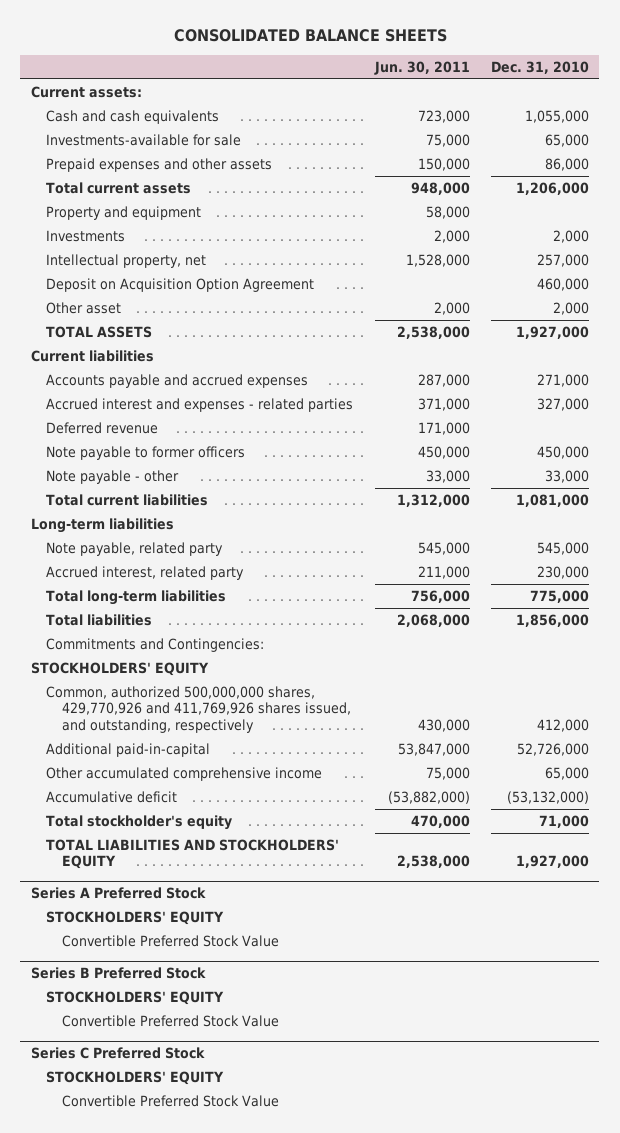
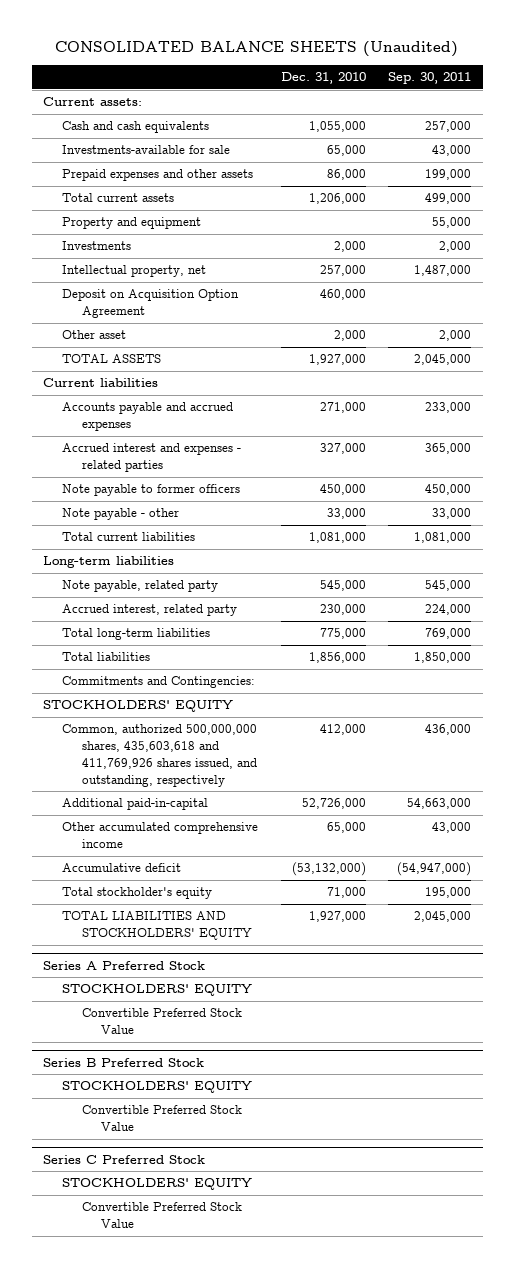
[173,29,447,43] CONSOLIDATED BALANCE SHEETS -> [55,40,459,57] CONSOLIDATED BALANCE SHEETS (Unaudited)
[373,60,470,75] Jun. 30, 2011 -> none
none -> [388,72,472,85] Sep. 30, 2011
[46,421,159,434] Deferred revenue -> none
[46,685,351,733] Common, authorized 500,000,000 shares, 429,770,926 and 411,769,926 shares issued, and outstanding, respectively -> [62,724,258,787] Common, authorized 500,000,000 shares, 435,603,618 and 411,769,926 shares issued, and outstanding, respectively

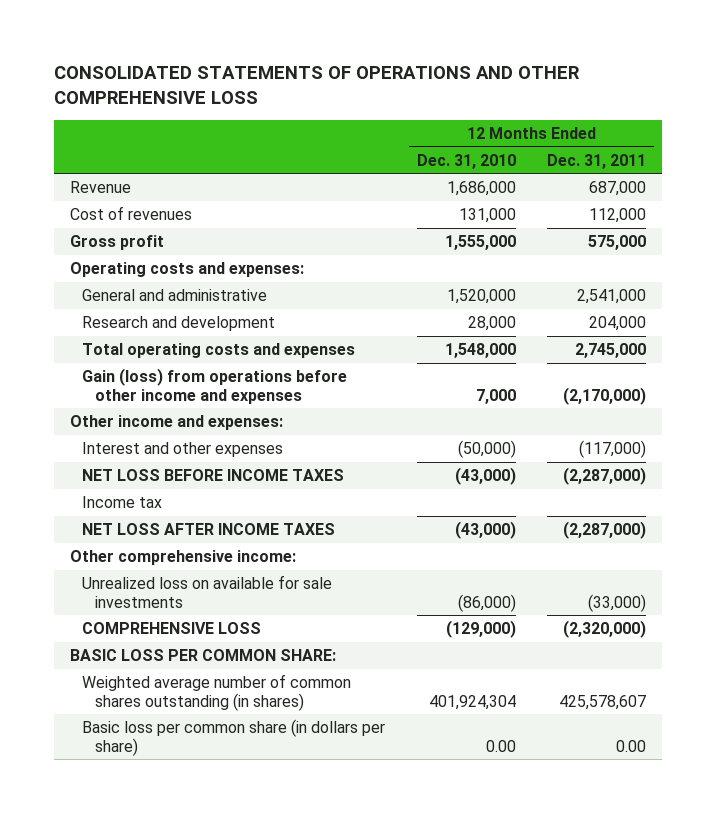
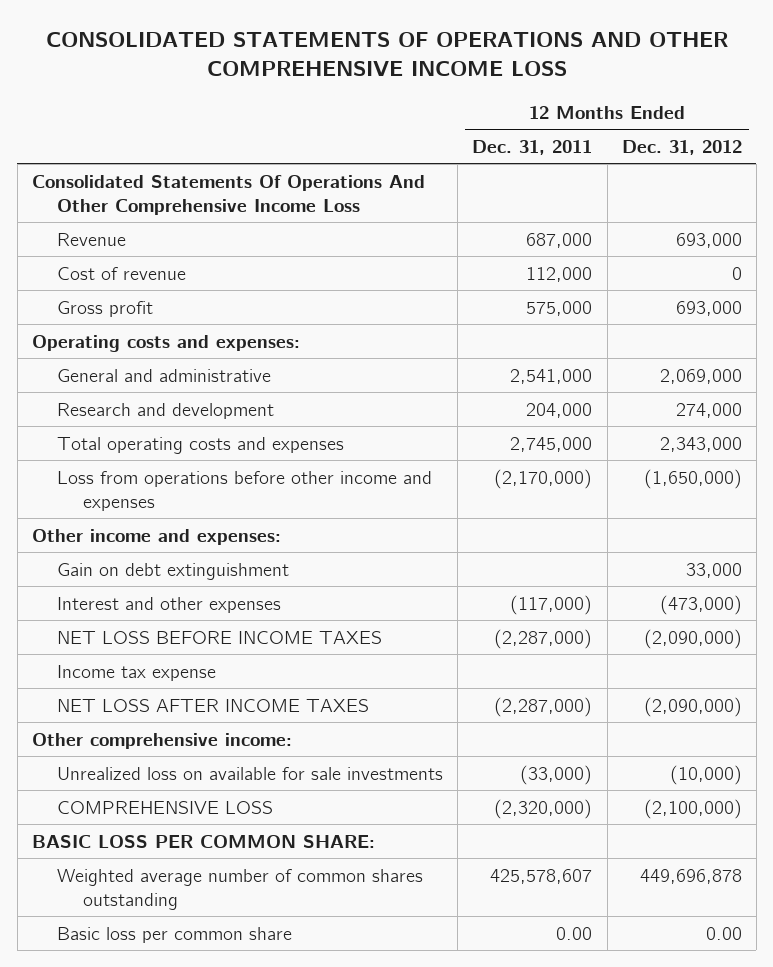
[53,65,580,104] CONSOLIDATED STATEMENTS OF OPERATIONS AND OTHER COMPREHENSIVE LOSS -> [45,31,728,76] CONSOLIDATED STATEMENTS OF OPERATIONS AND OTHER COMPREHENSIVE INCOME LOSS
[416,153,516,169] Dec. 31, 2010 -> none
none -> [621,139,742,155] Dec. 31, 2012
none -> [31,174,425,215] Consolidated Statements Of Operations And Other Comprehensive Income Loss
[69,206,192,221] Cost of revenues -> [57,266,187,280] Cost of revenue
[82,368,348,404] Gain (loss) from operations before other income and expenses -> [57,470,433,511] Loss from operations before other income and expenses
none -> [57,562,290,580] Gain on debt extinguishment
[82,496,163,509] Income tax -> [57,664,217,681] Income tax expense
[82,674,352,711] Weighted average number of common shares outstanding (in shares) -> [57,868,424,910] Weighted average number of common shares outstanding
[82,719,386,756] Basic loss per common share (in dollars per share) -> [57,926,293,943] Basic loss per common share

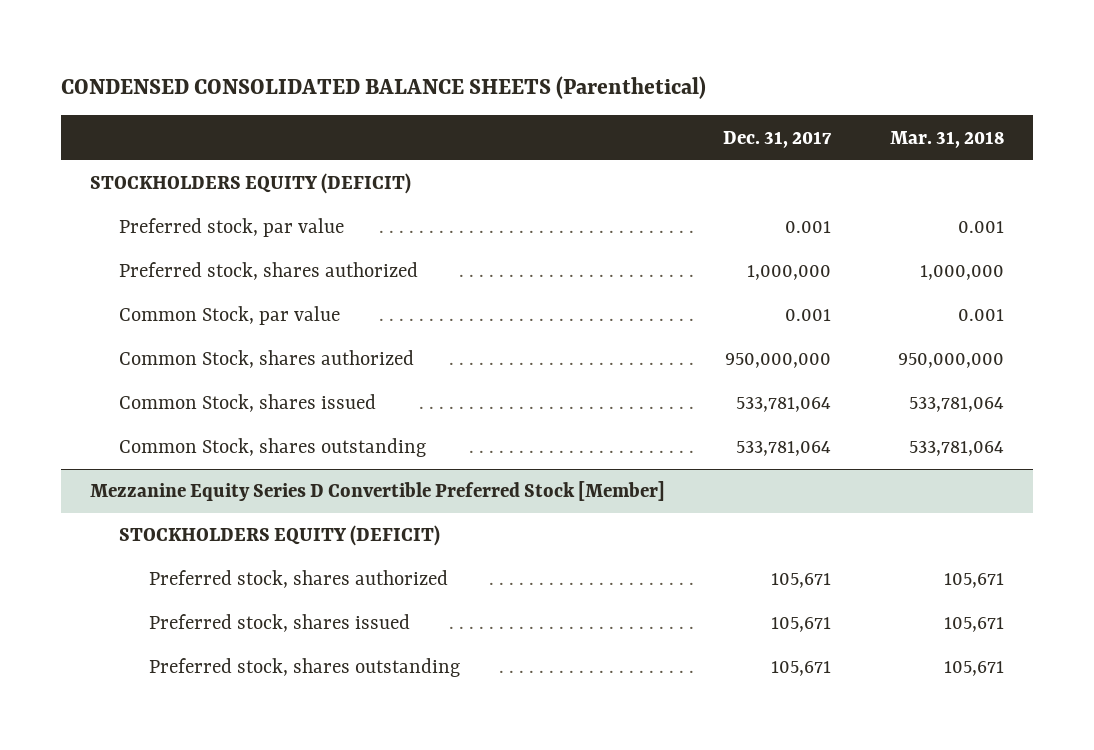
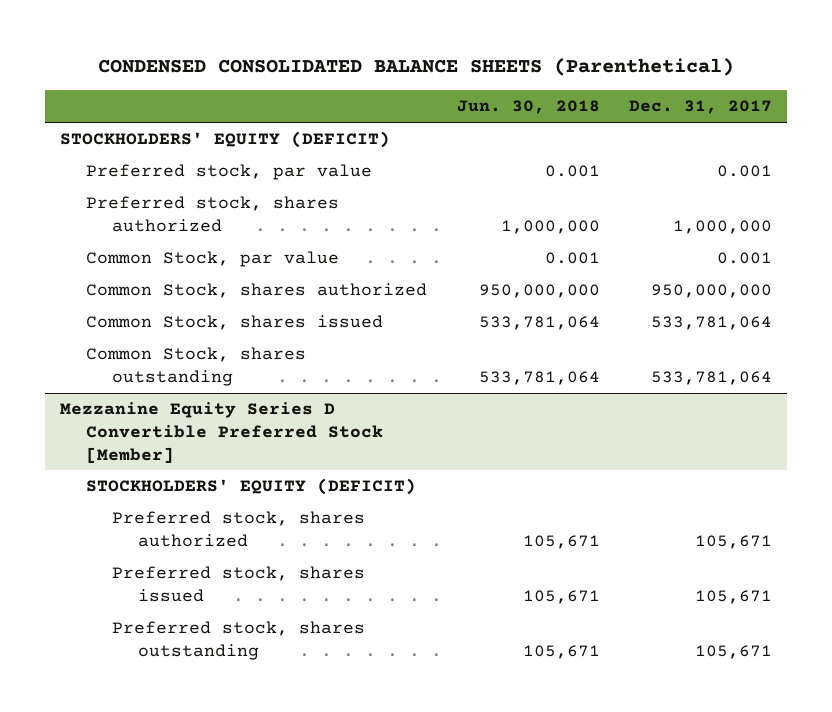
[889,130,1004,148] Mar. 31, 2018 -> none
none -> [456,100,600,115] Jun. 30, 2018
[90,173,412,195] STOCKHOLDERS EQUITY (DEFICIT) -> [59,131,390,149] STOCKHOLDERS' EQUITY (DEFICIT)
[119,525,441,547] STOCKHOLDERS EQUITY (DEFICIT) -> [85,478,416,496] STOCKHOLDERS' EQUITY (DEFICIT)

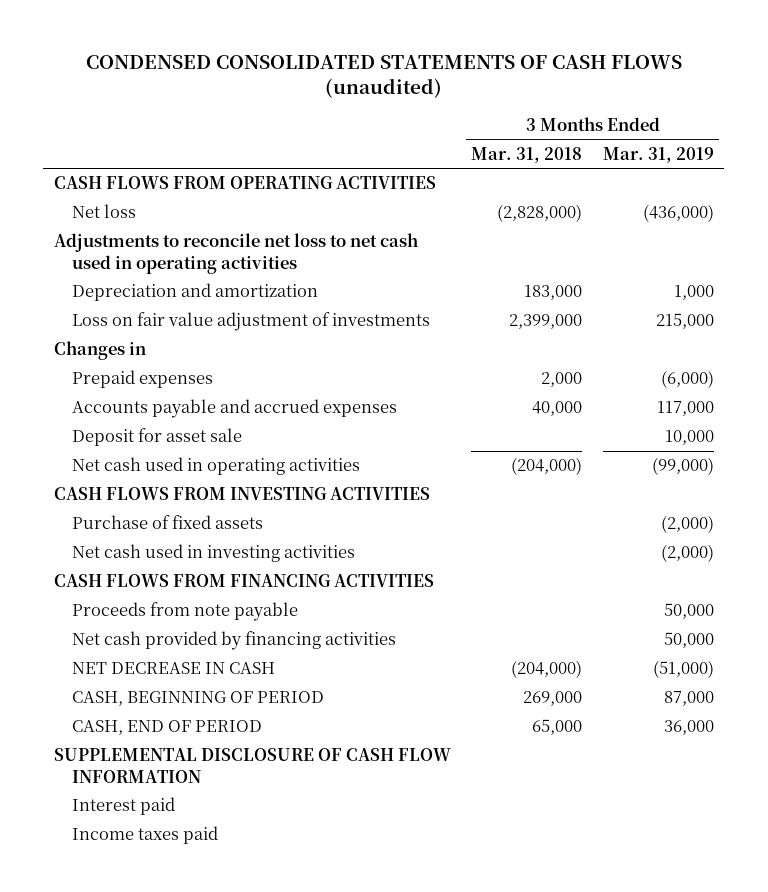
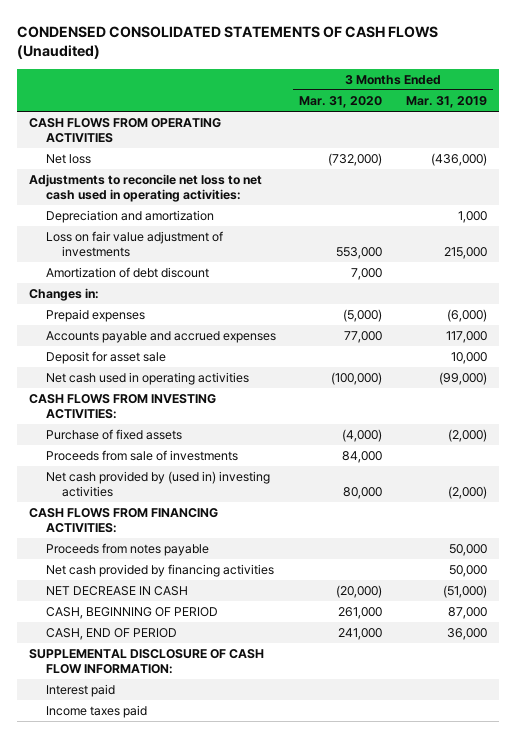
[85,54,682,99] CONDENSED CONSOLIDATED STATEMENTS OF CASH FLOWS (unaudited) -> [16,25,438,60] CONDENSED CONSOLIDATED STATEMENTS OF CASH FLOWS (Unaudited)
[471,147,583,164] Mar. 31, 2018 -> none
none -> [299,95,383,108] Mar. 31, 2020
[53,233,418,274] Adjustments to reconcile net loss to net cash used in operating activities -> [28,174,262,202] Adjustments to reconcile net loss to net cash used in operating activities:
none -> [45,267,209,279] Amortization of debt discount
[53,341,146,361] Changes in -> [28,288,99,302] Changes in:
[53,487,430,501] CASH FLOWS FROM INVESTING ACTIVITIES -> [28,394,216,419] CASH FLOWS FROM INVESTING ACTIVITIES:
none -> [45,450,238,462] Proceeds from sale of investments
[72,544,356,563] Net cash used in investing activities -> [45,471,270,497] Net cash provided by (used in) investing activities
[53,574,434,588] CASH FLOWS FROM FINANCING ACTIVITIES -> [28,508,218,533] CASH FLOWS FROM FINANCING ACTIVITIES:
[72,602,299,622] Proceeds from note payable -> [45,543,209,557] Proceeds from notes payable
[53,748,451,783] SUPPLEMENTAL DISCLOSURE OF CASH FLOW INFORMATION -> [28,649,264,674] SUPPLEMENTAL DISCLOSURE OF CASH FLOW INFORMATION:

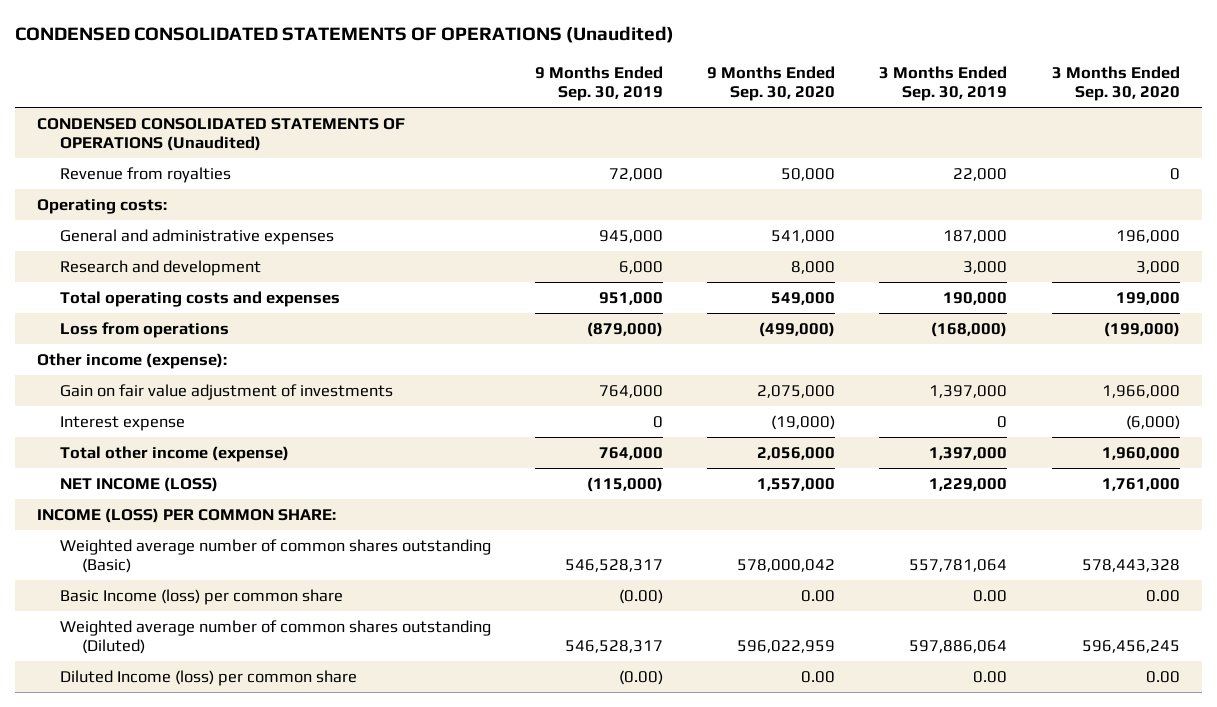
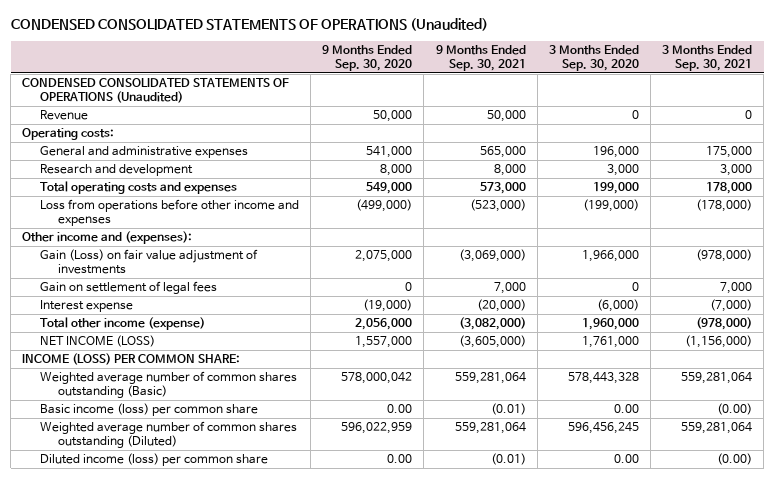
[534,65,663,101] 9 Months Ended Sep. 30, 2019 -> none
[879,65,1008,101] 3 Months Ended Sep. 30, 2019 -> none
none -> [435,45,526,72] 9 Months Ended Sep. 30, 2021
none -> [661,45,752,72] 3 Months Ended Sep. 30, 2021
[59,166,231,183] Revenue from royalties -> none
none -> [40,110,89,121] Revenue
[37,352,228,369] Other income (expense): -> none
[59,321,229,338] Loss from operations -> [40,199,300,227] Loss from operations before other income and expenses
none -> [22,231,193,245] Other income and (expenses):
[59,383,393,400] Gain on fair value adjustment of investments -> [40,249,259,275] Gain (Loss) on fair value adjustment of investments
none -> [40,281,218,295] Gain on settlement of legal fees
[59,588,343,605] Basic Income (loss) per common share -> [40,403,259,417] Basic income (loss) per common share
[59,669,357,686] Diluted Income (loss) per common share -> [40,453,269,467] Diluted income (loss) per common share

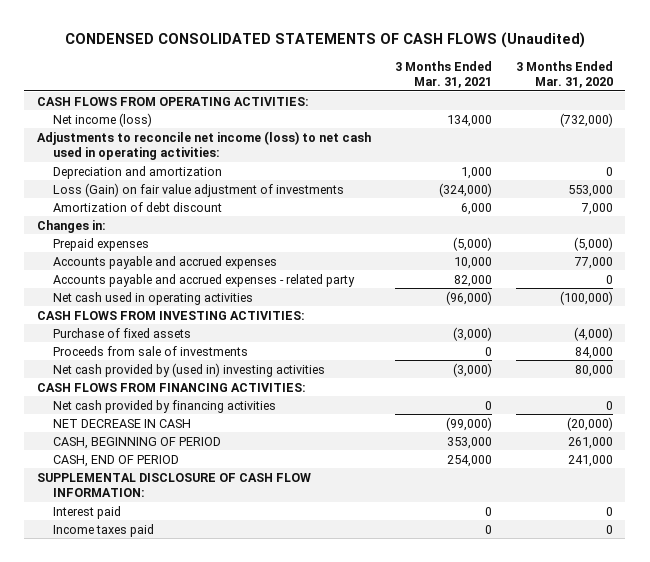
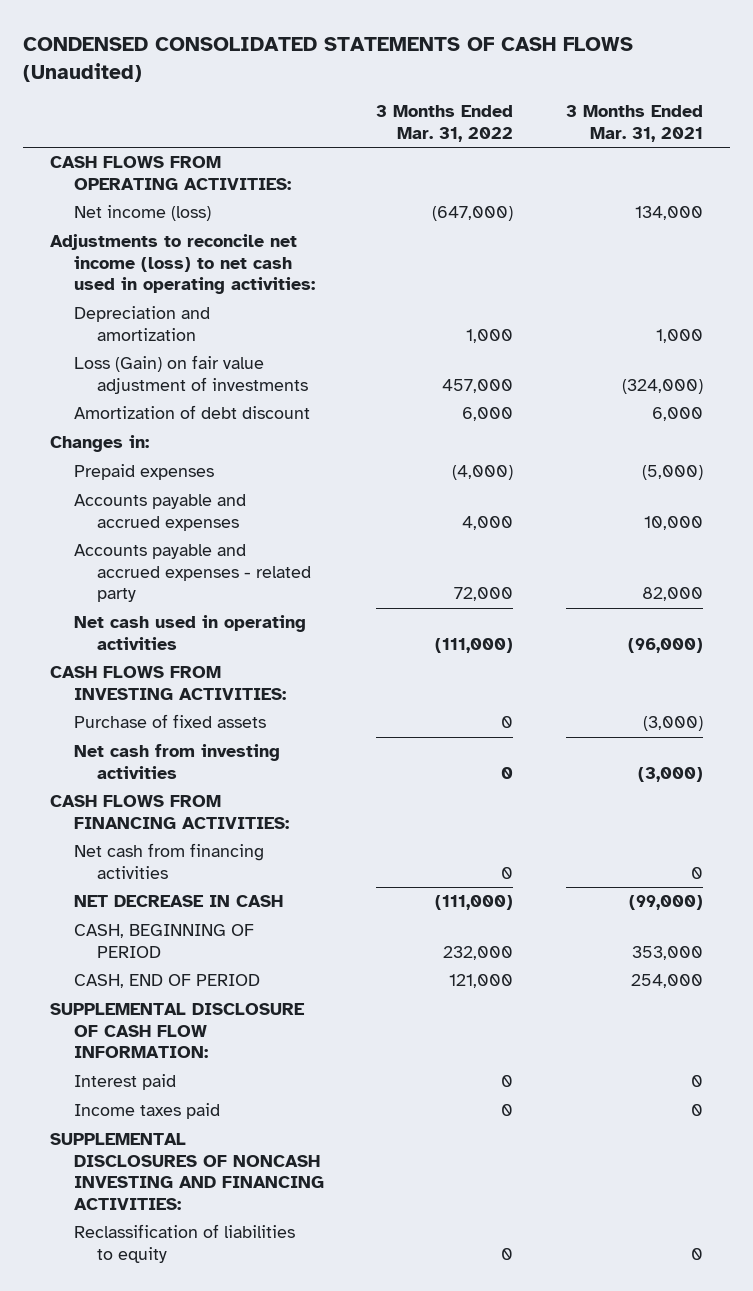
[516,60,614,88] 3 Months Ended Mar. 31, 2020 -> none
none -> [376,105,514,142] 3 Months Ended Mar. 31, 2022
[53,345,249,356] Proceeds from sale of investments -> none
[53,362,326,377] Net cash provided by (used in) investing activities -> [73,744,280,779] Net cash from investing activities
[53,399,277,413] Net cash provided by financing activities -> [73,843,264,879] Net cash from financing activities
none -> [49,1133,324,1210] SUPPLEMENTAL DISCLOSURES OF NONCASH INVESTING AND FINANCING ACTIVITIES:
none -> [73,1224,295,1263] Reclassification of liabilities to equity

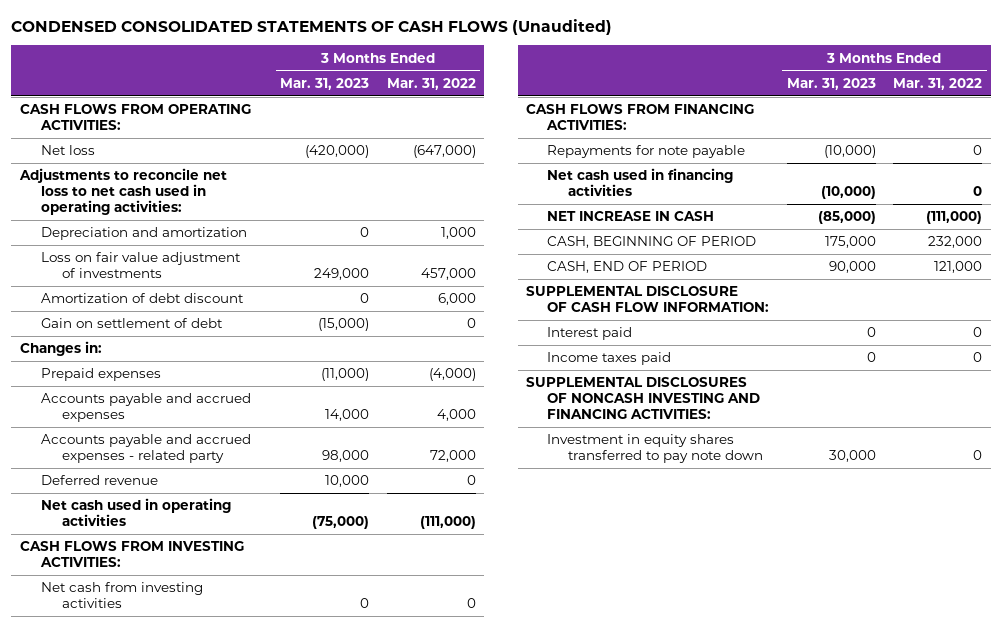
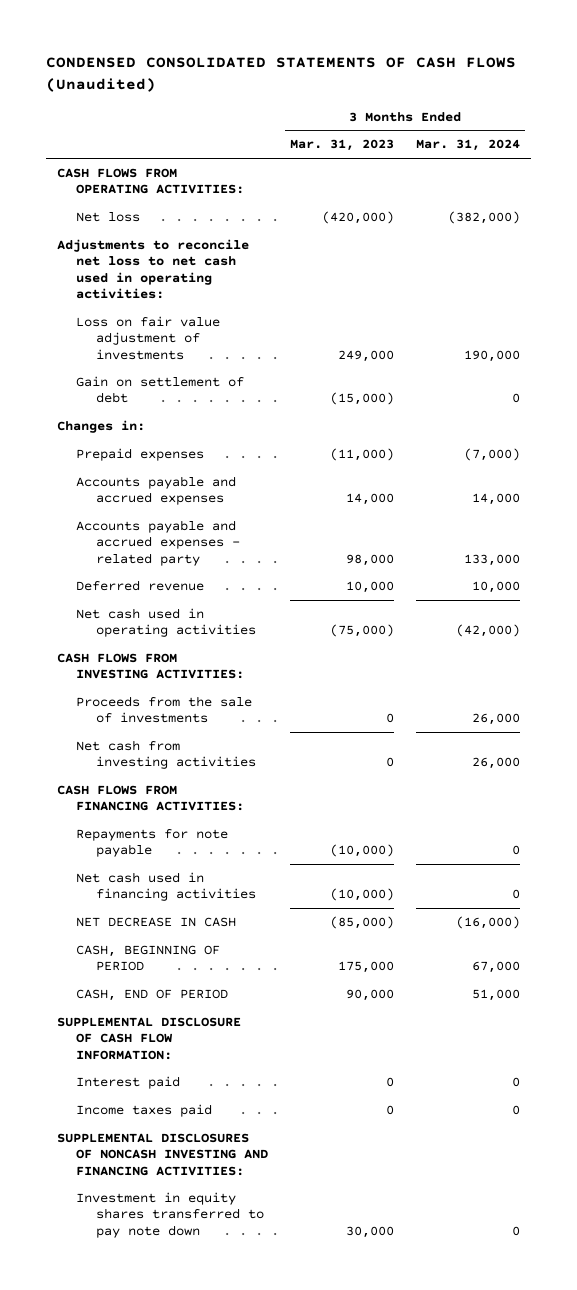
[386,77,476,90] Mar. 31, 2022 -> none
none -> [416,139,521,152] Mar. 31, 2024
[40,227,247,241] Depreciation and amortization -> none
[40,293,244,304] Amortization of debt discount -> none
none -> [76,695,253,724] Proceeds from the sale of investments
[547,211,715,222] NET INCREASE IN CASH -> [76,916,237,927] NET DECREASE IN CASH

